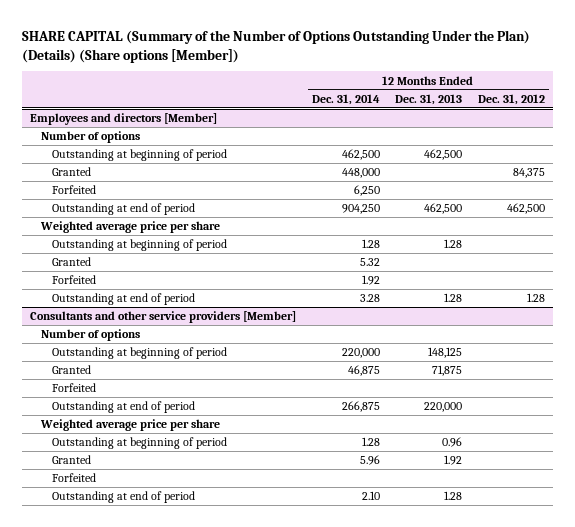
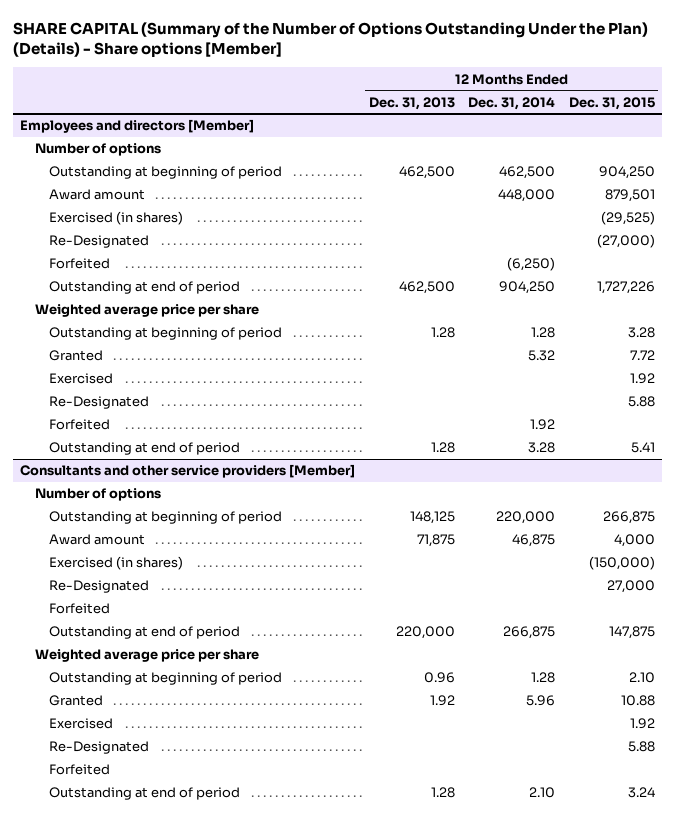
[22,29,531,63] SHARE CAPITAL (Summary of the Number of Options Outstanding Under the Plan) (Details) (Share options [Member]) -> [13,21,649,58] SHARE CAPITAL (Summary of the Number of Options Outstanding Under the Plan) (Details) - Share options [Member]
[478,93,546,105] Dec. 31, 2012 -> none
none -> [569,96,656,110] Dec. 31, 2015
[51,167,91,177] Granted -> [48,189,145,201] Award amount
none -> [48,211,183,226] Exercised (in shares)
none -> [48,235,149,249] Re-Designated
[353,185,380,197] 6,250 -> [507,257,556,272] (6,250)
none -> [48,373,113,385] Exercised
none -> [48,396,149,410] Re-Designated
[51,365,91,375] Granted -> [48,534,145,546] Award amount
none -> [48,556,183,571] Exercised (in shares)
none -> [48,580,149,594] Re-Designated
none -> [48,718,113,730] Exercised
none -> [48,741,149,755] Re-Designated

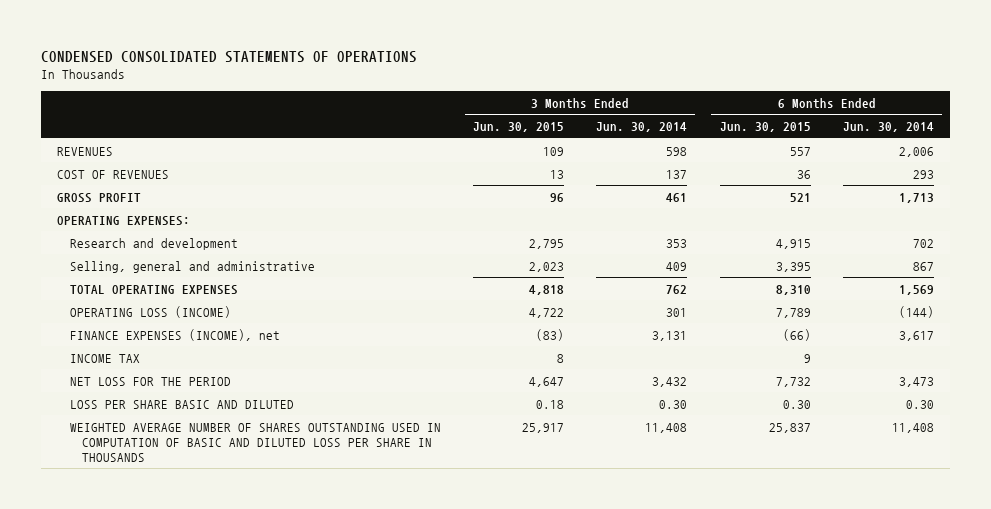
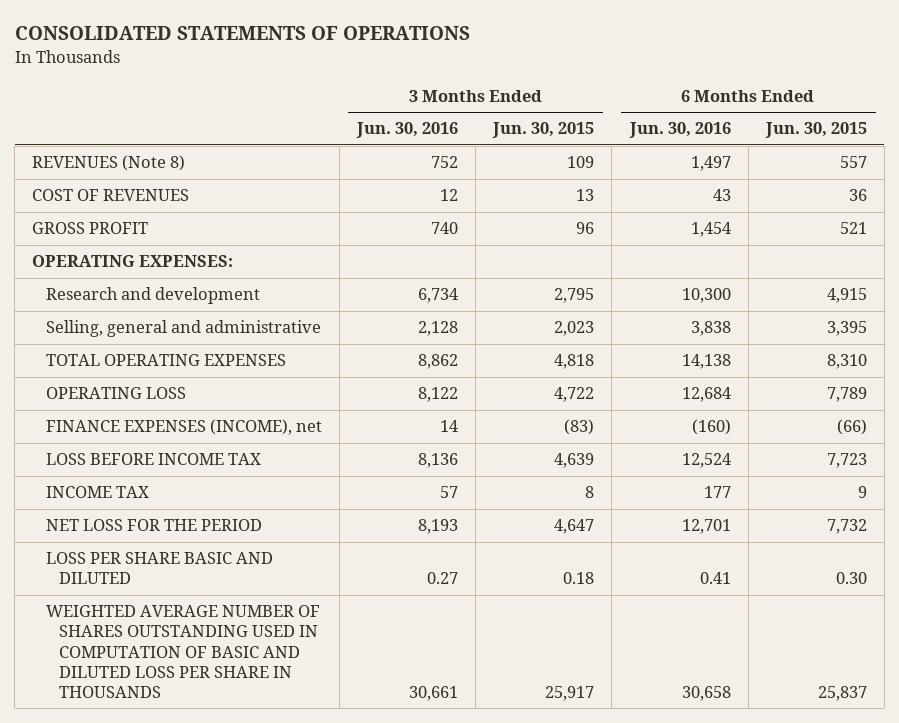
[41,51,418,64] CONDENSED CONSOLIDATED STATEMENTS OF OPERATIONS -> [14,26,470,41] CONSOLIDATED STATEMENTS OF OPERATIONS
[596,122,688,133] Jun. 30, 2014 -> none
[842,122,934,133] Jun. 30, 2014 -> none
none -> [355,122,458,139] Jun. 30, 2016
none -> [628,122,731,139] Jun. 30, 2016
[57,146,114,156] REVENUES -> [32,155,186,172] REVENUES (Note 8)
[69,305,231,318] OPERATING LOSS (INCOME) -> [45,387,186,400] OPERATING LOSS
none -> [45,453,261,466] LOSS BEFORE INCOME TAX

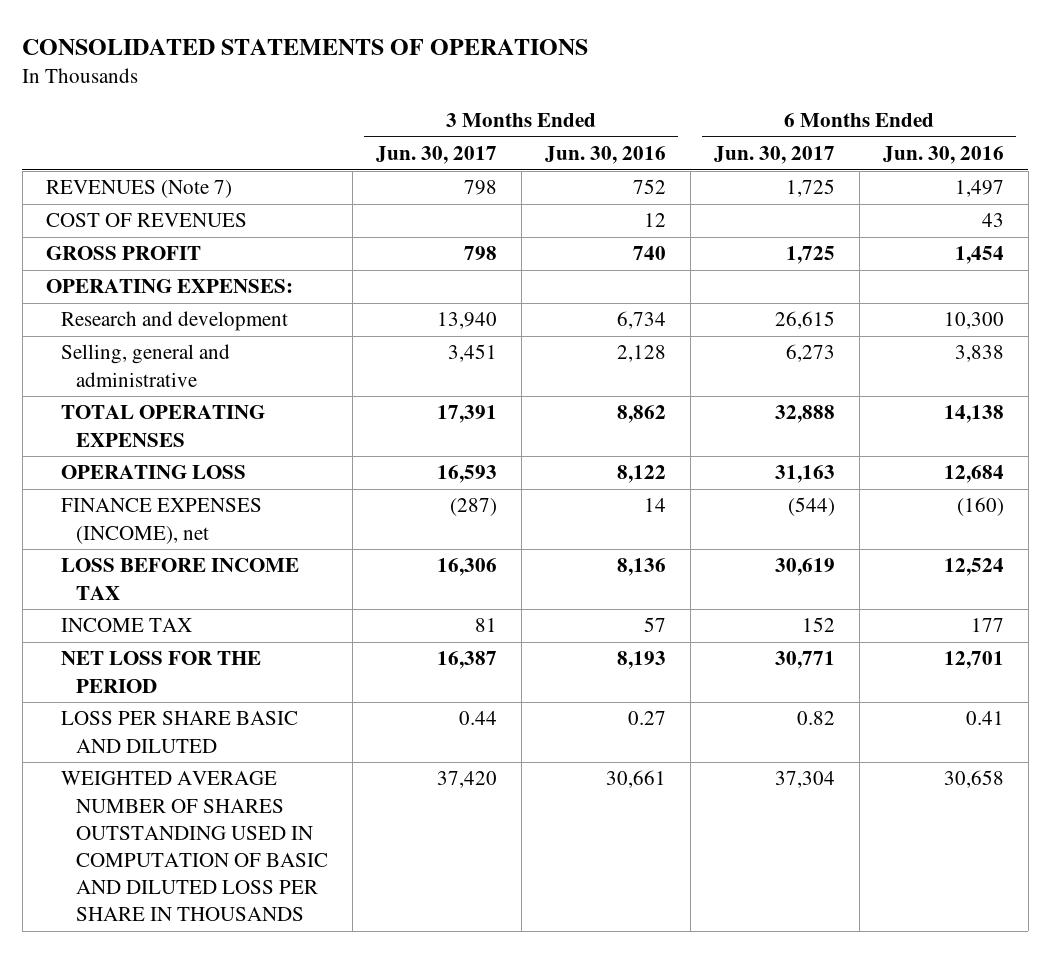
[492,122,595,139] Jun. 30, 2015 -> none
[764,122,867,139] Jun. 30, 2015 -> none
none -> [376,146,498,165] Jun. 30, 2017
none -> [714,146,836,165] Jun. 30, 2017
[32,155,186,172] REVENUES (Note 8) -> [46,180,233,199] REVENUES (Note 7)

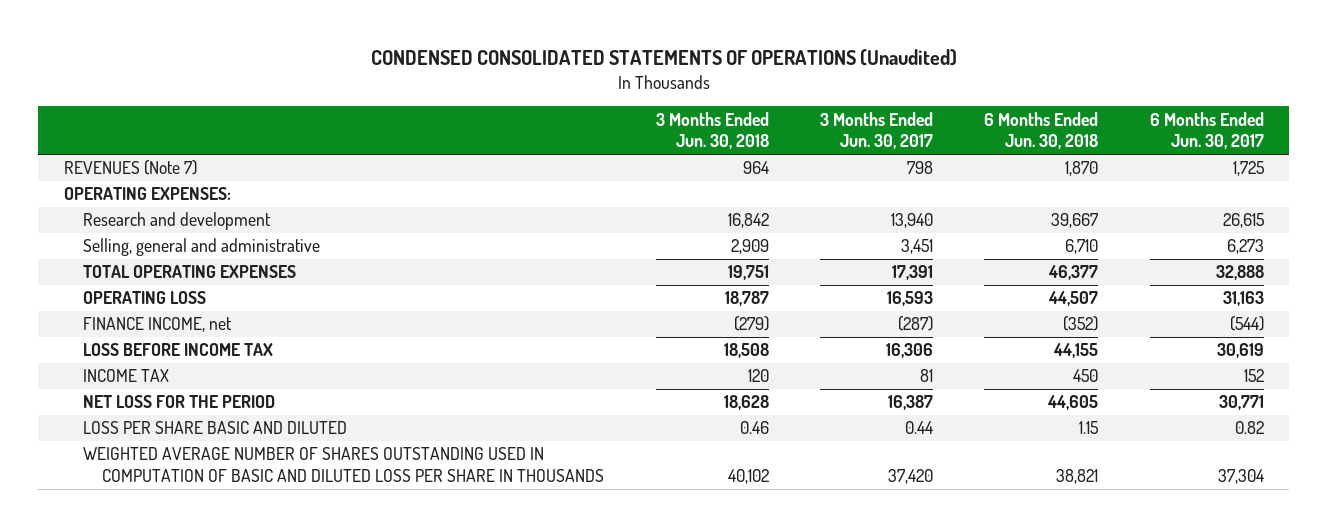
[22,38,589,55] CONSOLIDATED STATEMENTS OF OPERATIONS -> [370,49,957,67] CONDENSED CONSOLIDATED STATEMENTS OF OPERATIONS (Unaudited)
[545,146,667,165] Jun. 30, 2016 -> none
[883,146,1005,165] Jun. 30, 2016 -> none
none -> [655,111,769,150] 3 Months Ended Jun. 30, 2018
none -> [984,111,1099,150] 6 Months Ended Jun. 30, 2018
[46,213,248,228] COST OF REVENUES -> none
[46,246,202,261] GROSS PROFIT -> none
[61,498,263,544] FINANCE EXPENSES (INCOME), net -> [83,317,233,333] FINANCE INCOME, net

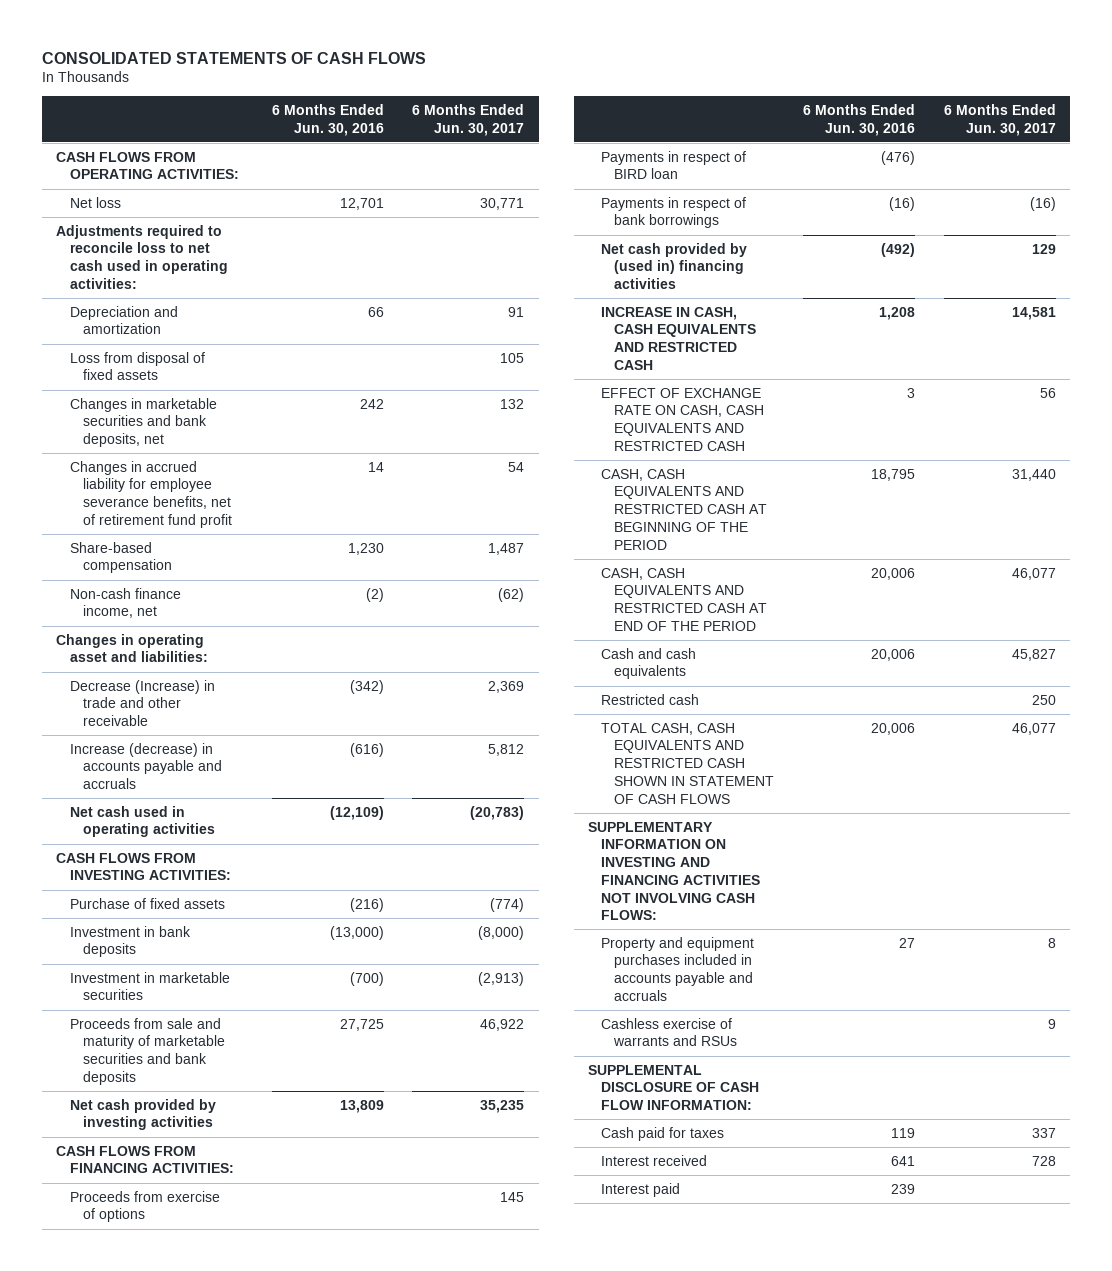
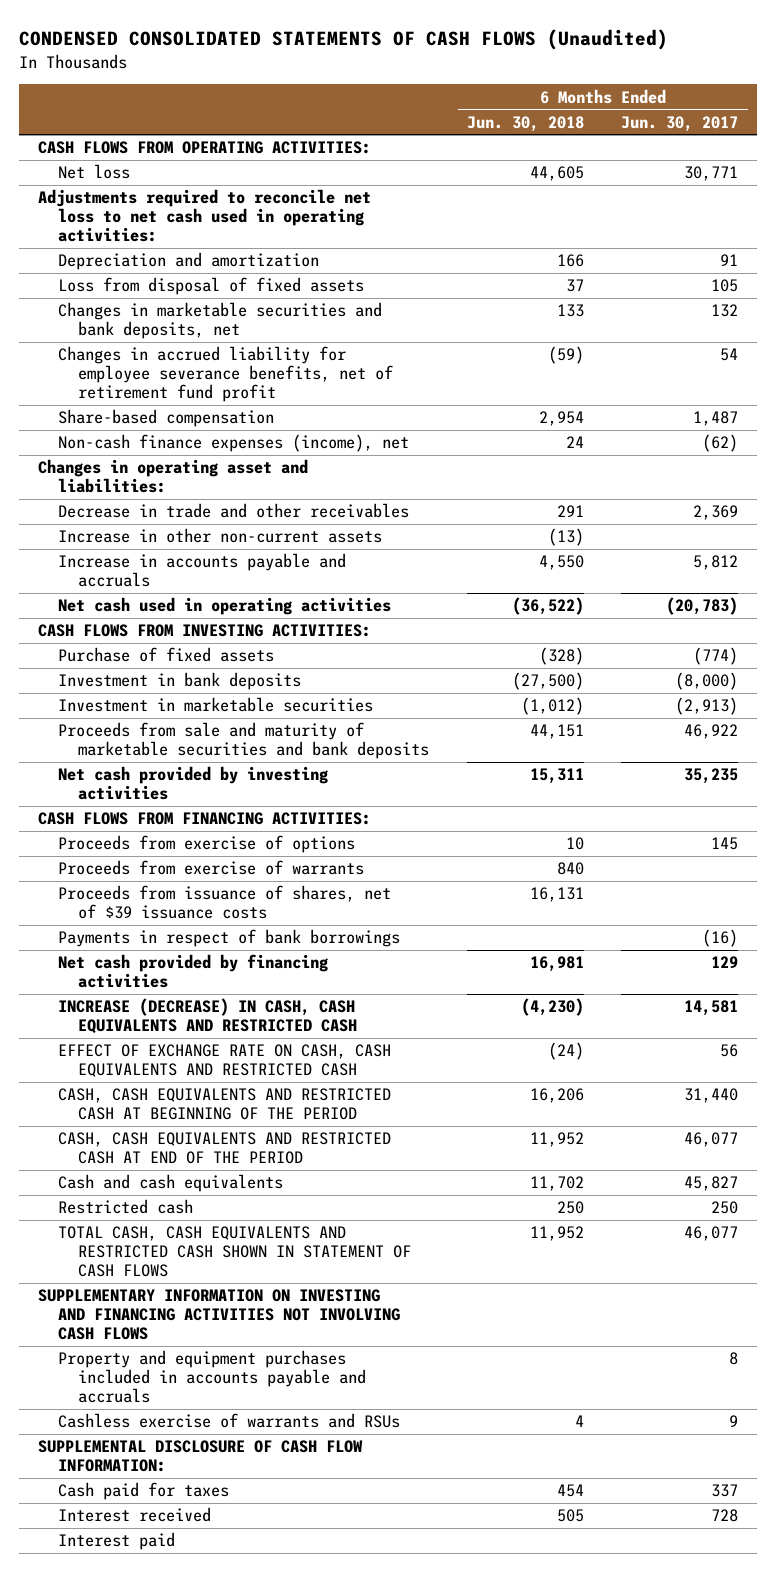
[42,51,427,64] CONSOLIDATED STATEMENTS OF CASH FLOWS -> [19,29,669,51] CONDENSED CONSOLIDATED STATEMENTS OF CASH FLOWS (Unaudited)
[271,103,384,136] 6 Months Ended Jun. 30, 2016 -> none
none -> [466,115,584,132] Jun. 30, 2018
[56,224,228,289] Adjustments required to reconcile loss to net cash used in operating activities: -> [38,189,372,243] Adjustments required to reconcile net loss to net cash used in operating activities:
[69,587,181,619] Non-cash finance income, net -> [58,434,410,453] Non-cash finance expenses (income), net
[69,679,215,727] Decrease (Increase) in trade and other receivable -> [58,503,410,519] Decrease in trade and other receivables
none -> [58,528,383,544] Increase in other non-current assets
[69,742,222,790] Increase (decrease) in accounts payable and accruals -> [58,553,347,588] Increase in accounts payable and accruals
[601,150,747,180] Payments in respect of BIRD loan -> none
none -> [58,860,365,876] Proceeds from exercise of warrants
none -> [58,885,392,920] Proceeds from issuance of shares, net of $39 issuance costs
[601,242,748,290] Net cash provided by (used in) financing activities -> [58,954,329,989] Net cash provided by financing activities
[601,306,757,370] INCREASE IN CASH, CASH EQUIVALENTS AND RESTRICTED CASH -> [58,998,358,1035] INCREASE (DECREASE) IN CASH, CASH EQUIVALENTS AND RESTRICTED CASH
[587,821,761,921] SUPPLEMENTARY INFORMATION ON INVESTING AND FINANCING ACTIVITIES NOT INVOLVING CASH FLOWS: -> [38,1289,401,1341] SUPPLEMENTARY INFORMATION ON INVESTING AND FINANCING ACTIVITIES NOT INVOLVING CASH FLOWS

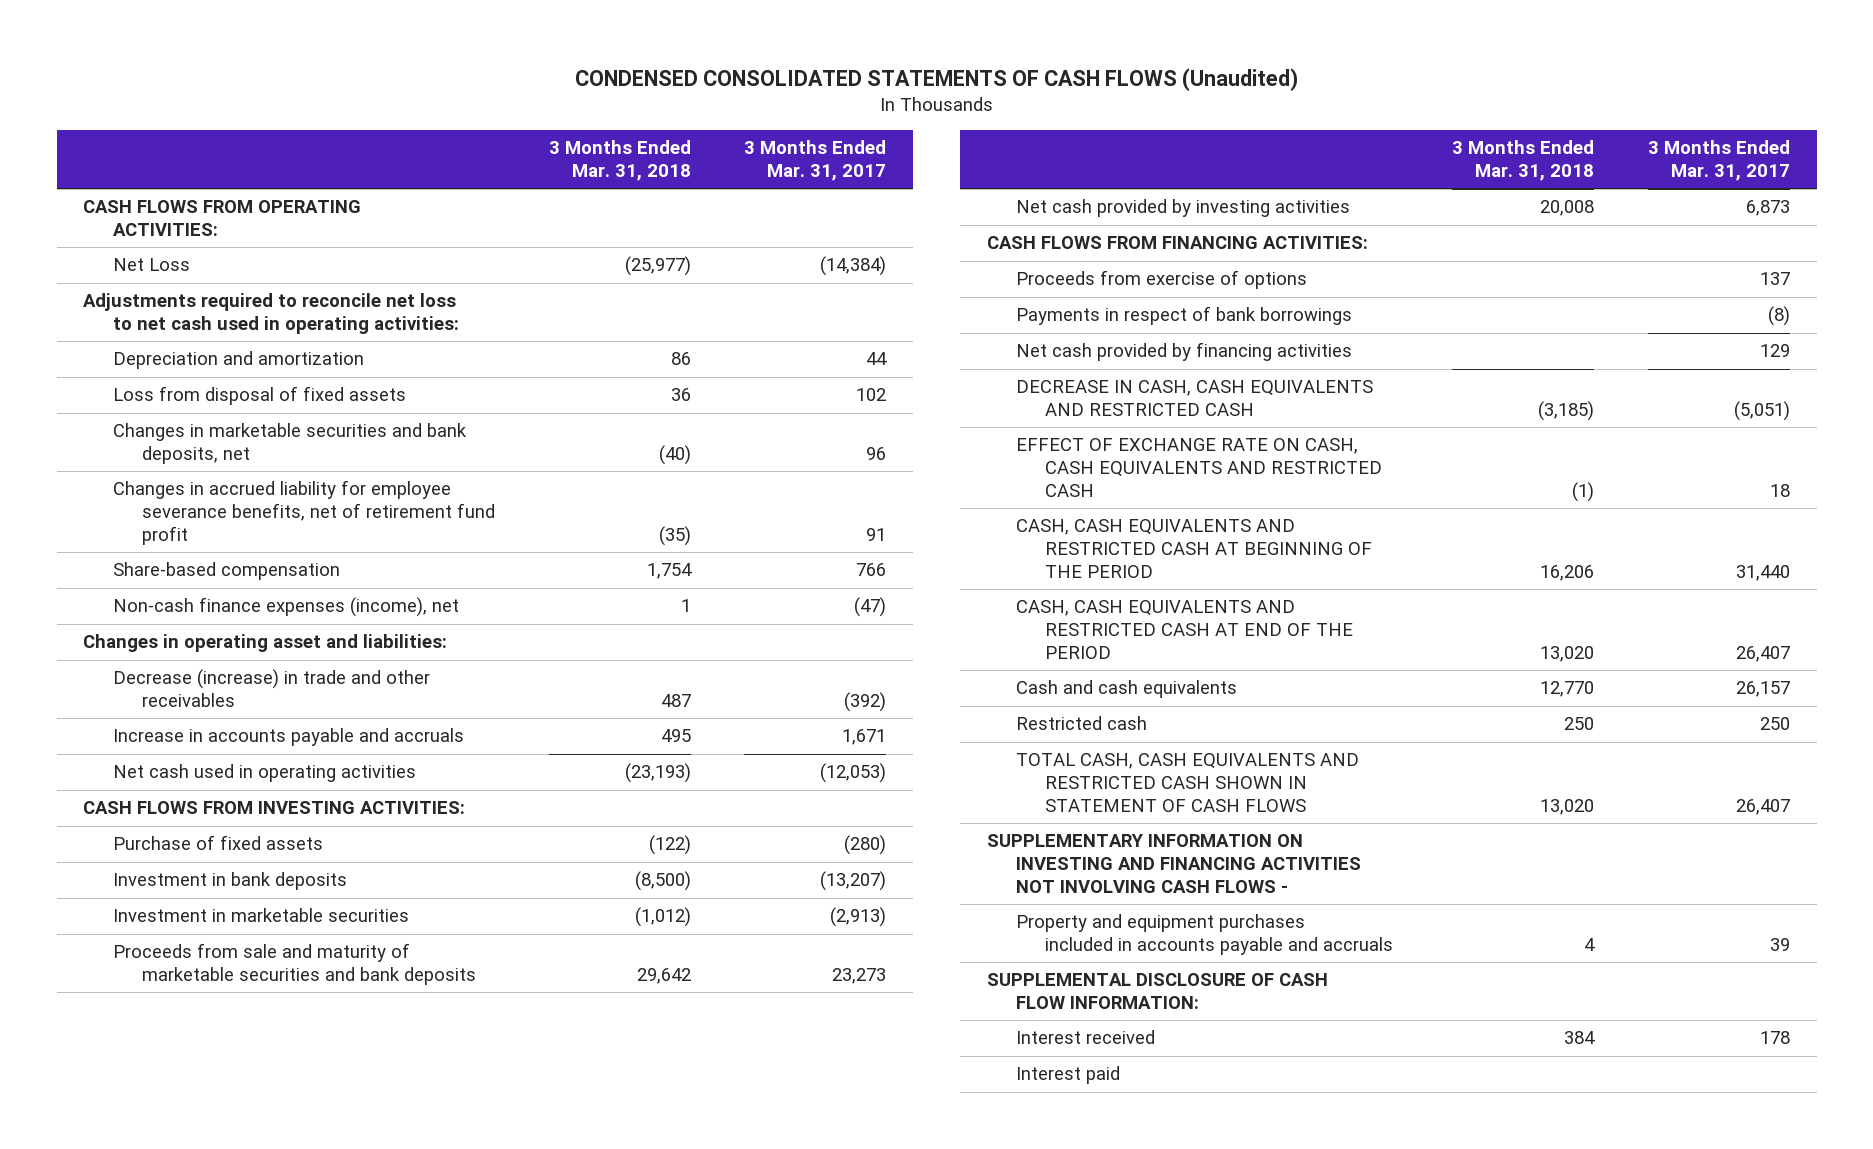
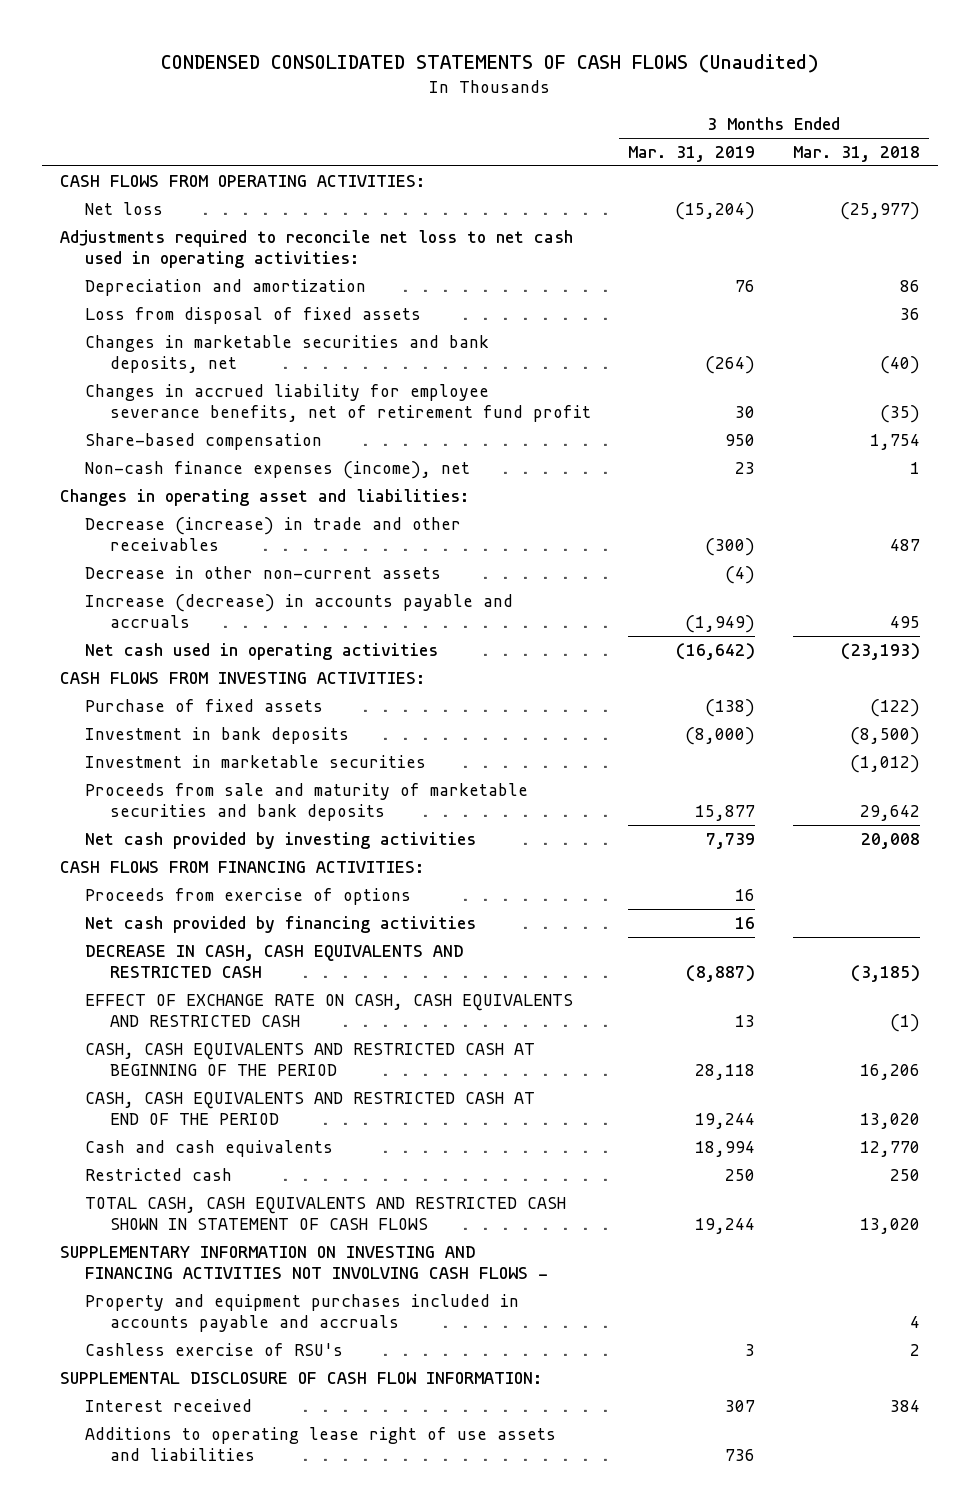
[744,139,887,181] 3 Months Ended Mar. 31, 2017 -> none
none -> [628,146,756,163] Mar. 31, 2019
[112,258,190,272] Net Loss -> [85,202,164,216] Net loss
none -> [85,566,442,580] Decrease in other non-current assets
[112,728,464,747] Increase in accounts payable and accruals -> [85,594,514,629] Increase (decrease) in accounts payable and accruals
[1016,306,1353,326] Payments in respect of bank borrowings -> none
none -> [85,1343,344,1357] Cashless exercise of RSU's
[1016,1066,1121,1085] Interest paid -> none
none -> [85,1427,557,1462] Additions to operating lease right of use assets and liabilities

